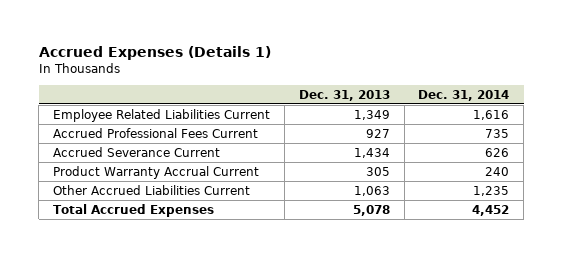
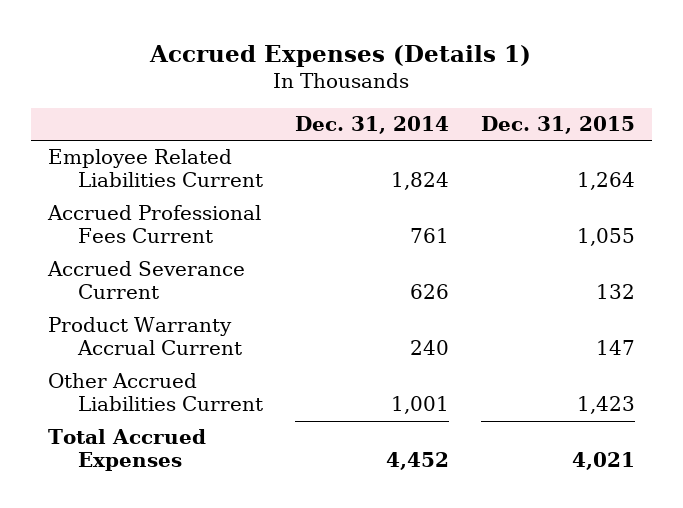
[298,89,390,101] Dec. 31, 2013 -> none
none -> [481,115,636,134] Dec. 31, 2015
[473,109,510,120] 1,616 -> [391,172,450,191] 1,824
[485,128,510,138] 735 -> [410,228,450,244] 761
[473,185,510,196] 1,235 -> [391,396,450,415] 1,001

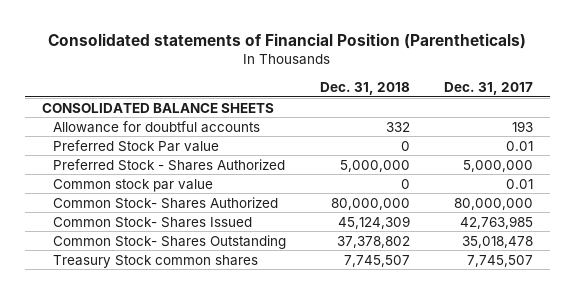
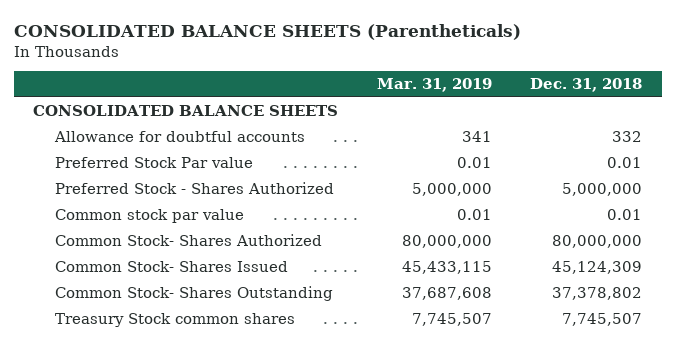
[48,33,527,50] Consolidated statements of Financial Position (Parentheticals) -> [14,23,522,40] CONSOLIDATED BALANCE SHEETS (Parentheticals)
[443,82,533,96] Dec. 31, 2017 -> none
none -> [376,78,492,93] Mar. 31, 2019
[401,140,411,151] 0 -> [607,157,643,169] 0.01
[401,178,411,189] 0 -> [607,209,643,221] 0.01

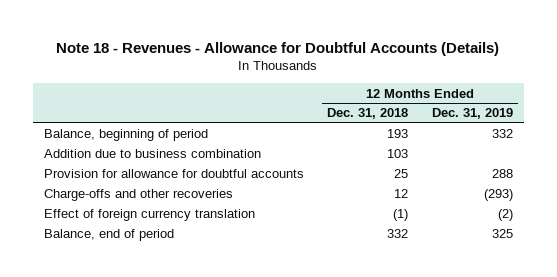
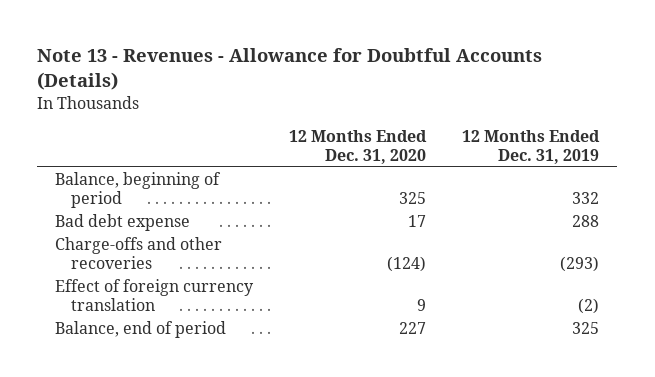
[56,41,500,56] Note 18 - Revenues - Allowance for Doubtful Accounts (Details) -> [37,48,543,91] Note 13 - Revenues - Allowance for Doubtful Accounts (Details)
[327,108,409,120] Dec. 31, 2018 -> none
none -> [289,130,428,164] 12 Months Ended Dec. 31, 2020
[44,149,262,159] Addition due to business combination -> none
[44,169,305,179] Provision for allowance for doubtful accounts -> [55,214,191,232] Bad debt expense

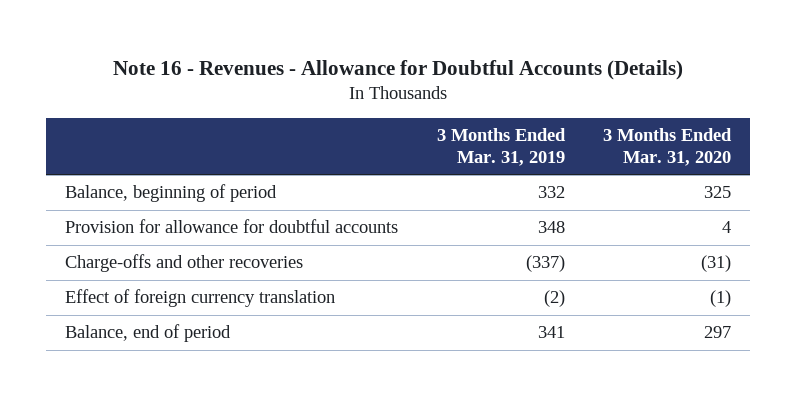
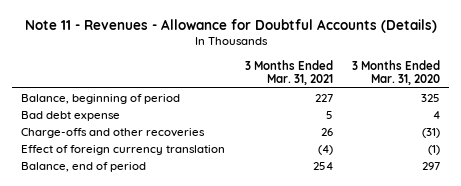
[113,59,684,80] Note 16 - Revenues - Allowance for Doubtful Accounts (Details) -> [24,18,437,33] Note 11 - Revenues - Allowance for Doubtful Accounts (Details)
[436,128,566,166] 3 Months Ended Mar. 31, 2019 -> none
none -> [244,59,333,86] 3 Months Ended Mar. 31, 2021
[65,219,399,234] Provision for allowance for doubtful accounts -> [21,110,121,121] Bad debt expense

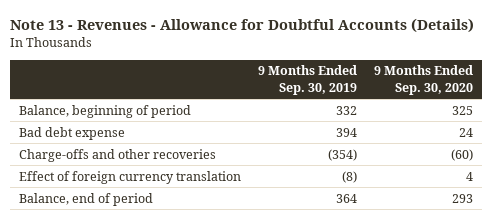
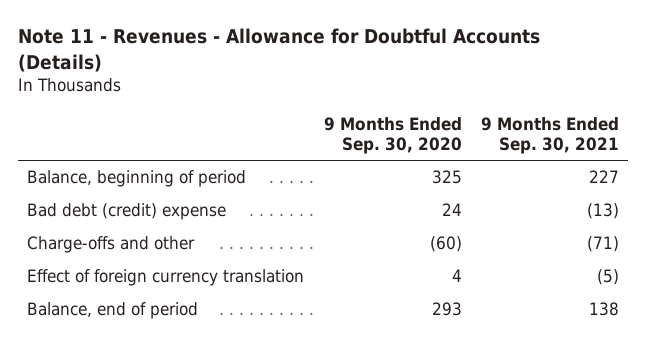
[10,18,475,34] Note 13 - Revenues - Allowance for Doubtful Accounts (Details) -> [17,28,540,72] Note 11 - Revenues - Allowance for Doubtful Accounts (Details)
[258,65,358,95] 9 Months Ended Sep. 30, 2019 -> none
none -> [480,116,619,154] 9 Months Ended Sep. 30, 2021
[19,126,126,140] Bad debt expense -> [27,203,227,221] Bad debt (credit) expense
[19,148,217,162] Charge-offs and other recoveries -> [27,236,196,254] Charge-offs and other

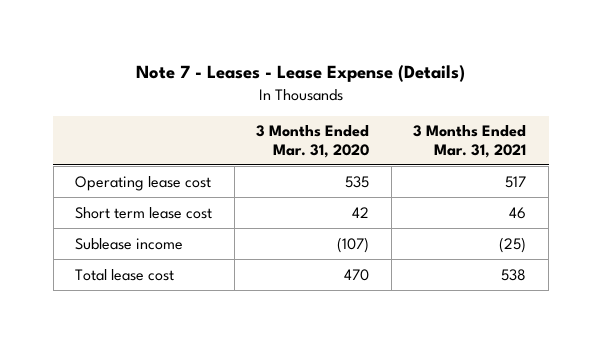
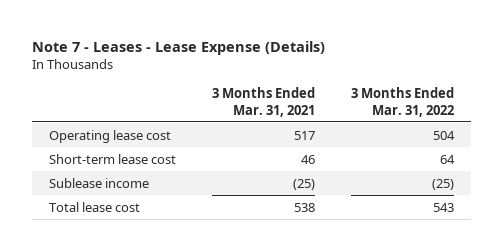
[256,125,370,158] 3 Months Ended Mar. 31, 2020 -> none
none -> [350,87,454,117] 3 Months Ended Mar. 31, 2022
[75,206,213,219] Short term lease cost -> [49,153,177,164] Short-term lease cost

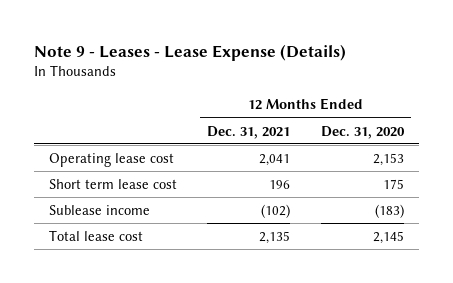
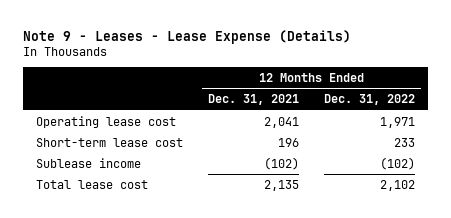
[320,125,405,139] Dec. 31, 2020 -> none
none -> [324,94,416,106] Dec. 31, 2022
[49,178,178,189] Short term lease cost -> [35,137,183,147] Short-term lease cost

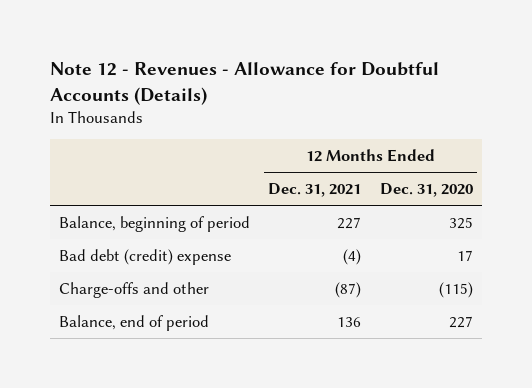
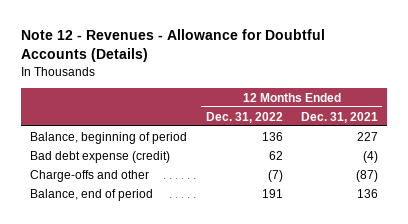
[379,183,473,198] Dec. 31, 2020 -> none
none -> [205,111,283,123] Dec. 31, 2022
[59,248,232,265] Bad debt (credit) expense -> [30,150,171,163] Bad debt expense (credit)

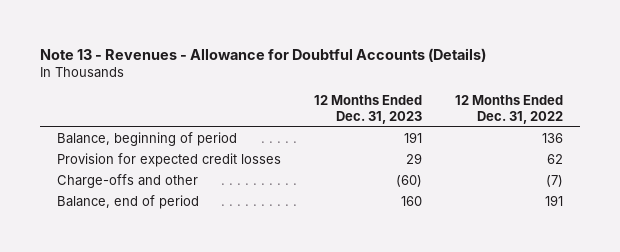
[21,29,326,63] Note 12 - Revenues - Allowance for Doubtful Accounts (Details) -> [40,48,487,63] Note 13 - Revenues - Allowance for Doubtful Accounts (Details)
[300,111,378,123] Dec. 31, 2021 -> none
none -> [313,95,422,125] 12 Months Ended Dec. 31, 2023
[30,150,171,163] Bad debt expense (credit) -> [56,153,281,168] Provision for expected credit losses

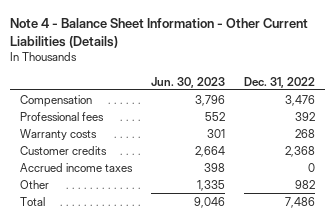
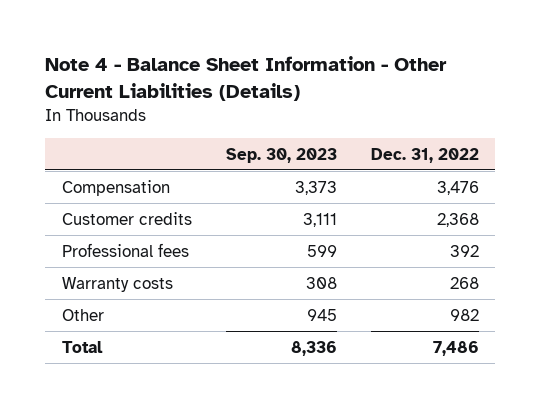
[150,76,225,88] Jun. 30, 2023 -> none
none -> [225,147,337,163] Sep. 30, 2023
[19,145,107,155] Customer credits -> [61,211,192,225] Customer credits
[19,162,133,172] Accrued income taxes -> none

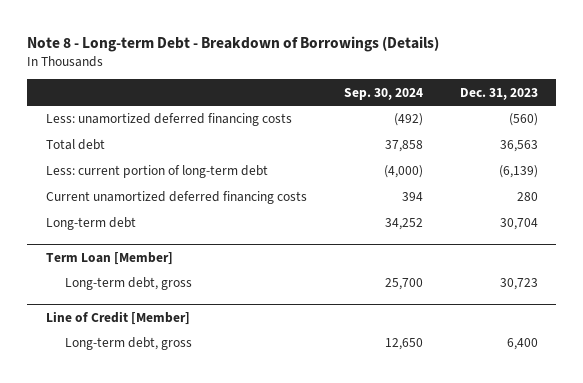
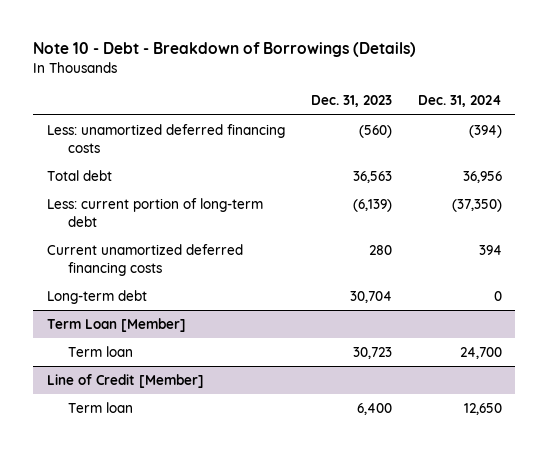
[27,36,440,53] Note 8 - Long-term Debt - Breakdown of Borrowings (Details) -> [33,42,417,58] Note 10 - Debt - Breakdown of Borrowings (Details)
[343,87,423,100] Sep. 30, 2024 -> none
none -> [418,95,503,108] Dec. 31, 2024
[65,277,193,291] Long-term debt, gross -> [67,345,133,357] Term loan
[65,337,193,351] Long-term debt, gross -> [67,401,133,413] Term loan

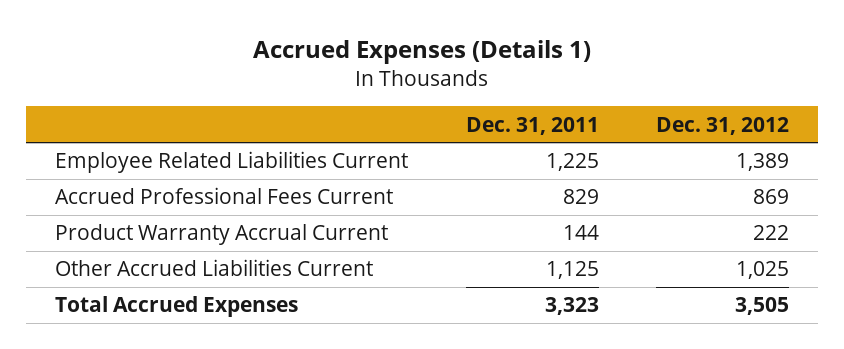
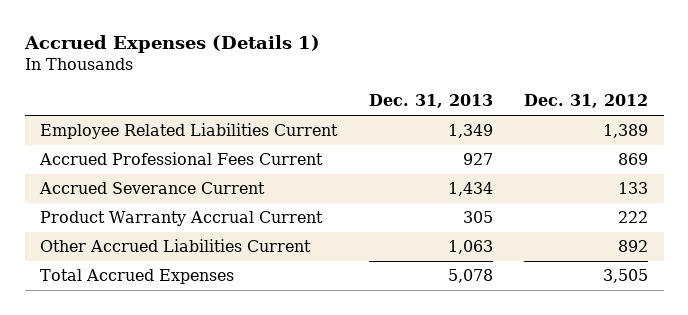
[465,116,599,135] Dec. 31, 2011 -> none
none -> [368,94,493,109] Dec. 31, 2013
none -> [39,182,266,195] Accrued Severance Current
[736,261,790,280] 1,025 -> [618,240,649,253] 892

